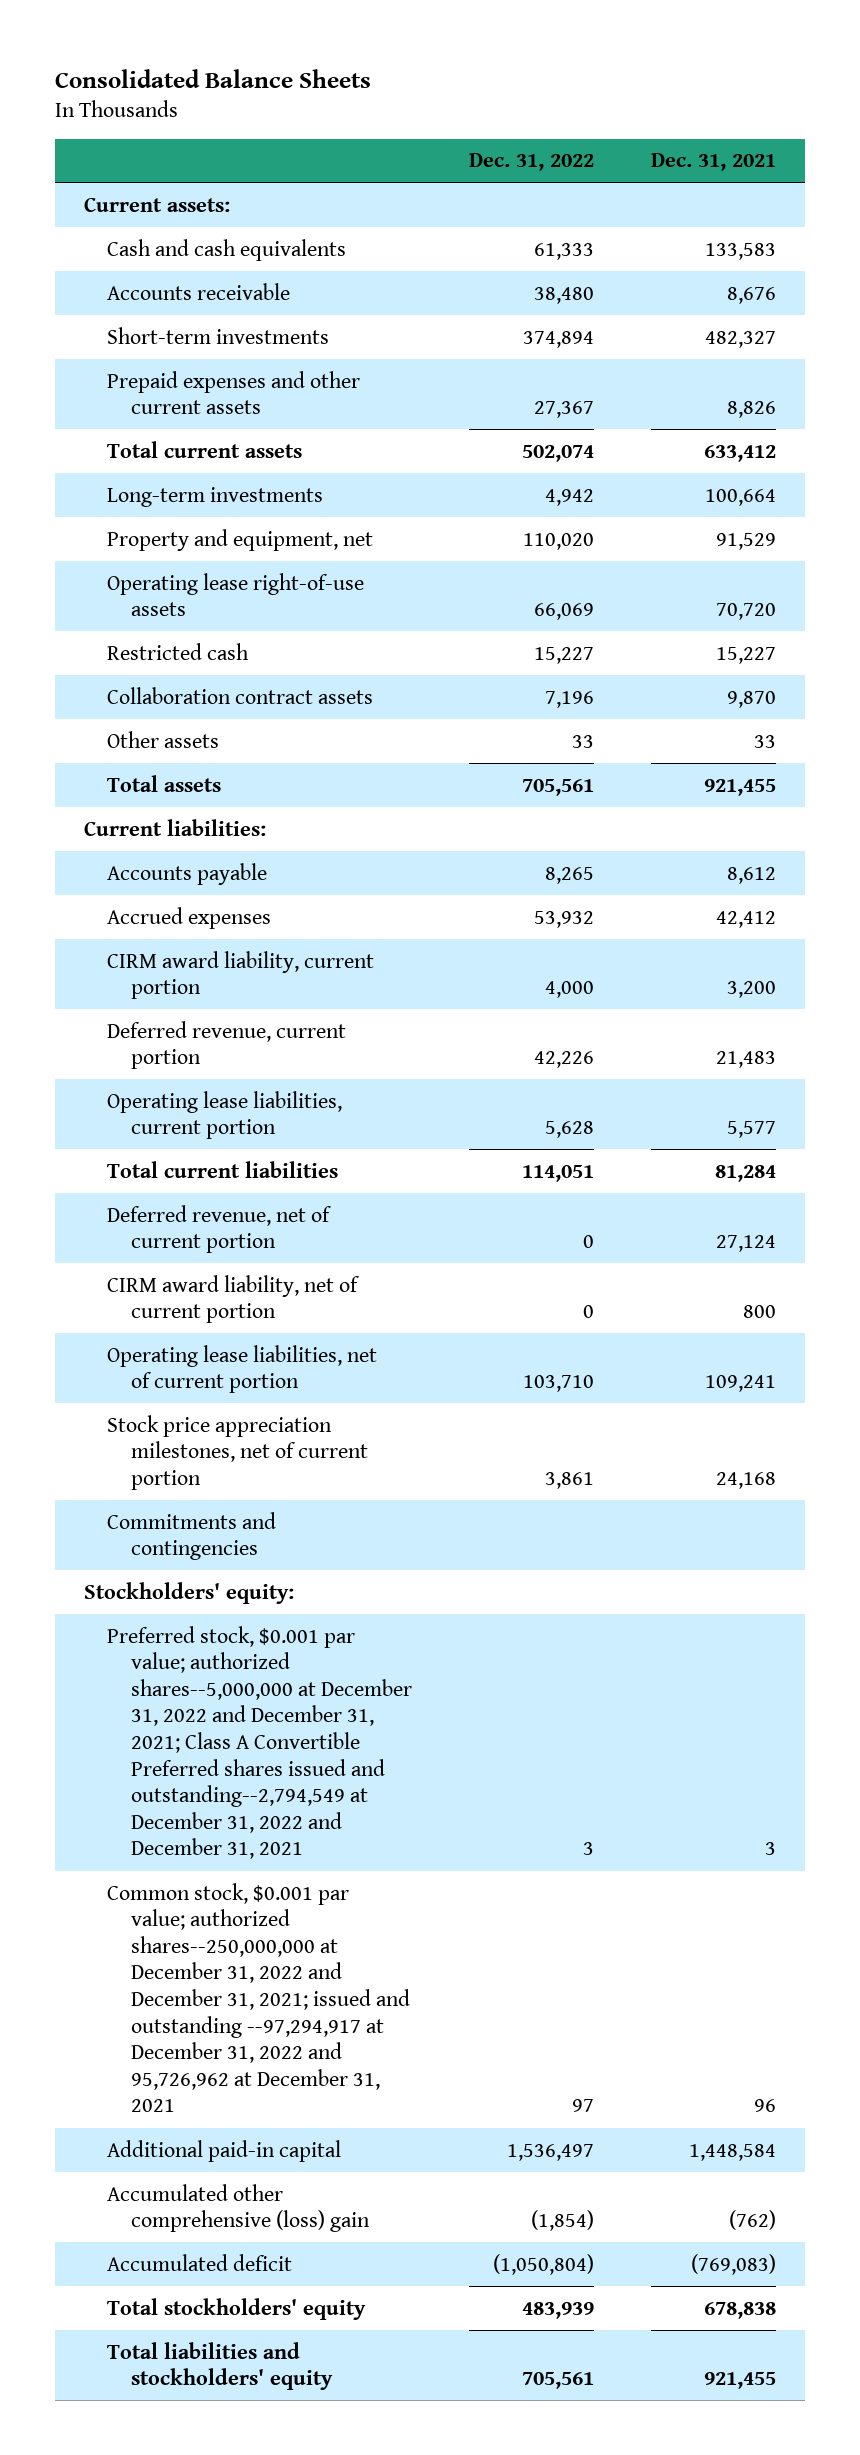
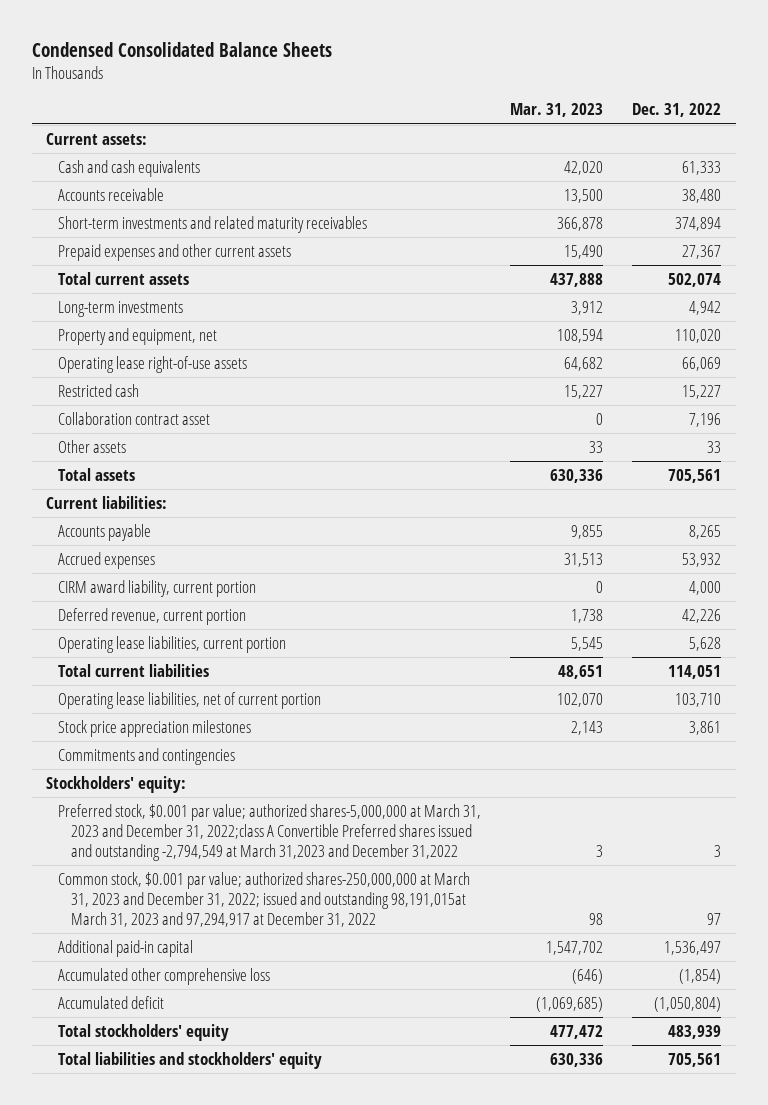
[54,69,371,89] Consolidated Balance Sheets -> [31,41,332,57] Condensed Consolidated Balance Sheets
[651,153,777,172] Dec. 31, 2021 -> none
none -> [510,103,604,118] Mar. 31, 2023
[107,326,330,344] Short-term investments -> [58,216,368,234] Short-term investments and related maturity receivables
[107,686,374,704] Collaboration contract assets -> [58,412,211,426] Collaboration contract asset
[107,1204,333,1254] Deferred revenue, net of current portion -> none
[107,1274,361,1324] CIRM award liability, net of current portion -> none
[107,1414,368,1490] Stock price appreciation milestones, net of current portion -> [58,720,252,738] Stock price appreciation milestones
[107,1625,412,1860] Preferred stock, $0.001 par value; authorized shares--5,000,000 at December 31, 2022 and December 31, 2021; Class A Convertible Preferred shares issued and outstanding--2,794,549 at December 31, 2022 and December 31, 2021 -> [58,804,482,861] Preferred stock, $0.001 par value; authorized shares-5,000,000 at March 31, 2023 and December 31, 2022;class A Convertible Preferred shares issued and outstanding -2,794,549 at March 31,2023 and December 31,2022
[107,1882,410,2113] Common stock, $0.001 par value; authorized shares--250,000,000 at December 31, 2022 and December 31, 2021; issued and outstanding --97,294,917 at December 31, 2022 and 95,726,962 at December 31, 2021 -> [58,872,471,927] Common stock, $0.001 par value; authorized shares-250,000,000 at March 31, 2023 and December 31, 2022; issued and outstanding 98,191,015at March 31, 2023 and 97,294,917 at December 31, 2022
[107,2183,370,2233] Accumulated other comprehensive (loss) gain -> [58,968,271,986] Accumulated other comprehensive loss

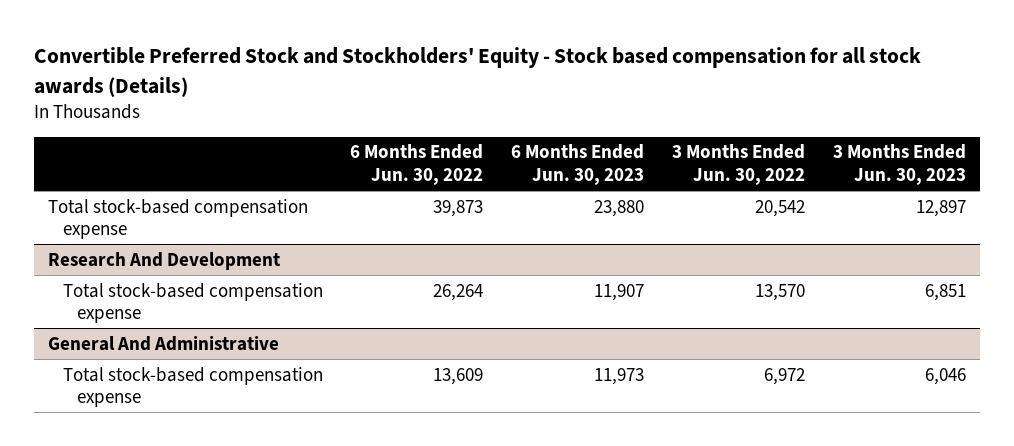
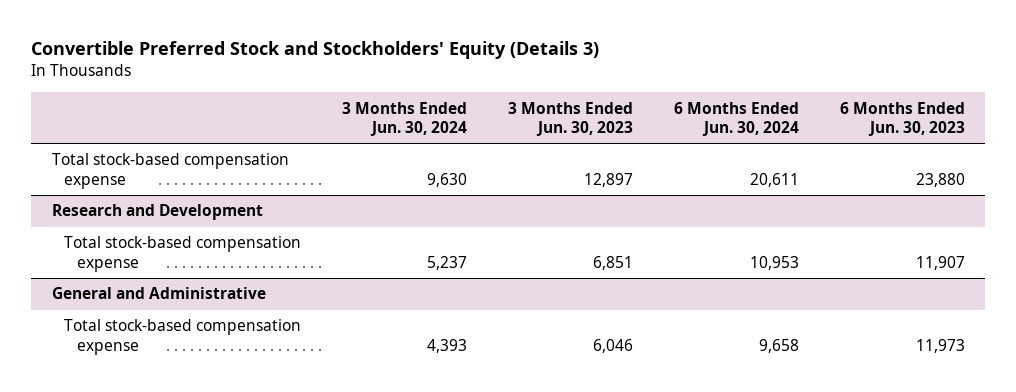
[34,47,922,97] Convertible Preferred Stock and Stockholders' Equity - Stock based compensation for all stock awards (Details) -> [31,41,600,60] Convertible Preferred Stock and Stockholders' Equity (Details 3)
[350,144,484,185] 6 Months Ended Jun. 30, 2022 -> none
[672,144,806,185] 3 Months Ended Jun. 30, 2022 -> none
none -> [342,101,468,137] 3 Months Ended Jun. 30, 2024
none -> [674,101,800,137] 6 Months Ended Jun. 30, 2024
[48,251,281,270] Research And Development -> [51,204,263,221] Research and Development
[48,335,280,351] General And Administrative -> [51,287,266,300] General and Administrative

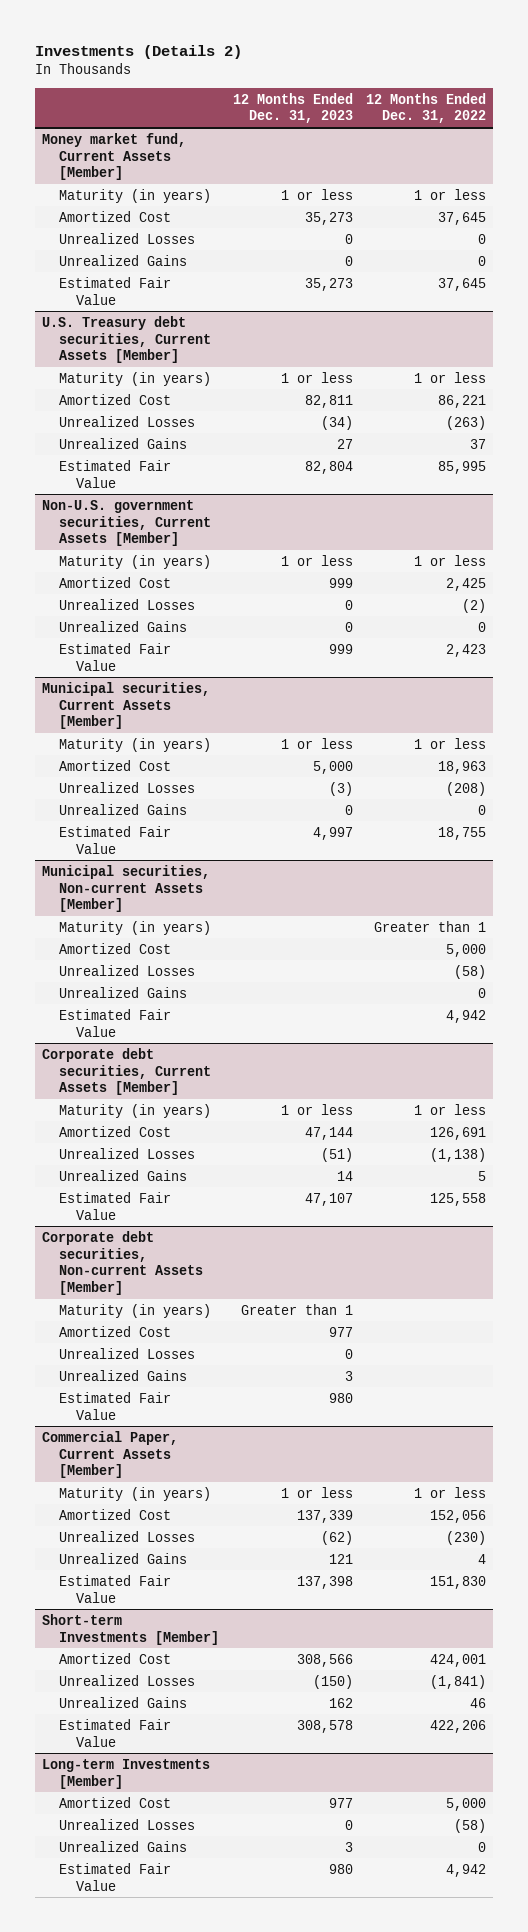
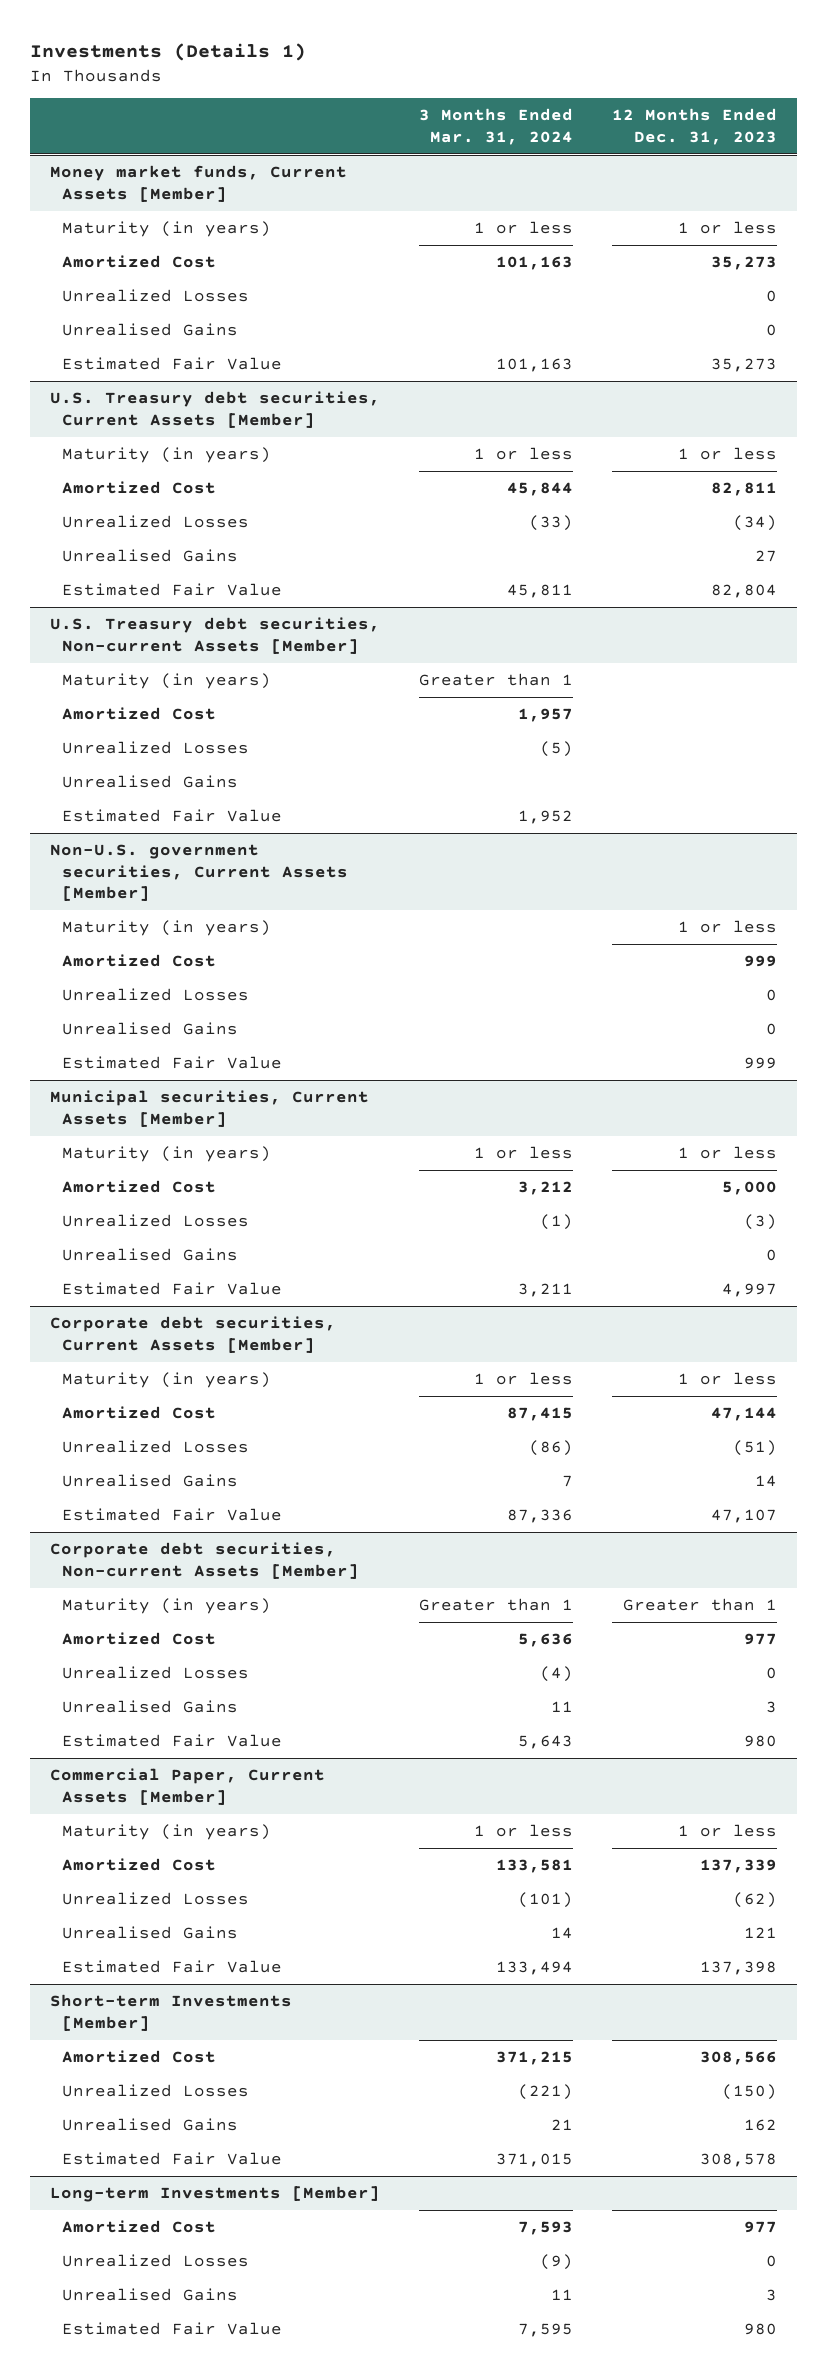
[34,44,242,59] Investments (Details 2) -> [29,42,306,61] Investments (Details 1)
[366,92,487,124] 12 Months Ended Dec. 31, 2022 -> none
none -> [418,108,573,145] 3 Months Ended Mar. 31, 2024
[41,132,186,181] Money market fund, Current Assets [Member] -> [49,165,347,202] Money market funds, Current Assets [Member]
[58,254,187,266] Unrealized Gains -> [62,323,239,337] Unrealised Gains
[58,437,187,449] Unrealized Gains -> [62,549,239,563] Unrealised Gains
none -> [49,617,380,654] U.S. Treasury debt securities, Non-current Assets [Member]
none -> [62,673,272,690] Maturity (in years)
none -> [62,707,217,721] Amortized Cost
none -> [62,741,250,755] Unrealized Losses
none -> [62,775,239,789] Unrealised Gains
none -> [62,809,283,823] Estimated Fair Value
[58,620,187,632] Unrealized Gains -> [62,1022,239,1036] Unrealised Gains
[58,803,187,815] Unrealized Gains -> [62,1248,239,1262] Unrealised Gains
[41,864,210,913] Municipal securities, Non-current Assets [Member] -> none
[58,920,211,935] Maturity (in years) -> none
[58,942,171,954] Amortized Cost -> none
[58,964,195,976] Unrealized Losses -> none
[58,986,187,998] Unrealized Gains -> none
[58,1008,171,1037] Estimated Fair Value -> none
[58,1169,187,1181] Unrealized Gains -> [62,1474,239,1488] Unrealised Gains
[58,1369,187,1381] Unrealized Gains -> [62,1700,239,1714] Unrealised Gains
[58,1552,187,1564] Unrealized Gains -> [62,1926,239,1940] Unrealised Gains
[58,1696,187,1708] Unrealized Gains -> [62,2118,239,2132] Unrealised Gains
[58,1840,187,1852] Unrealized Gains -> [62,2288,239,2302] Unrealised Gains

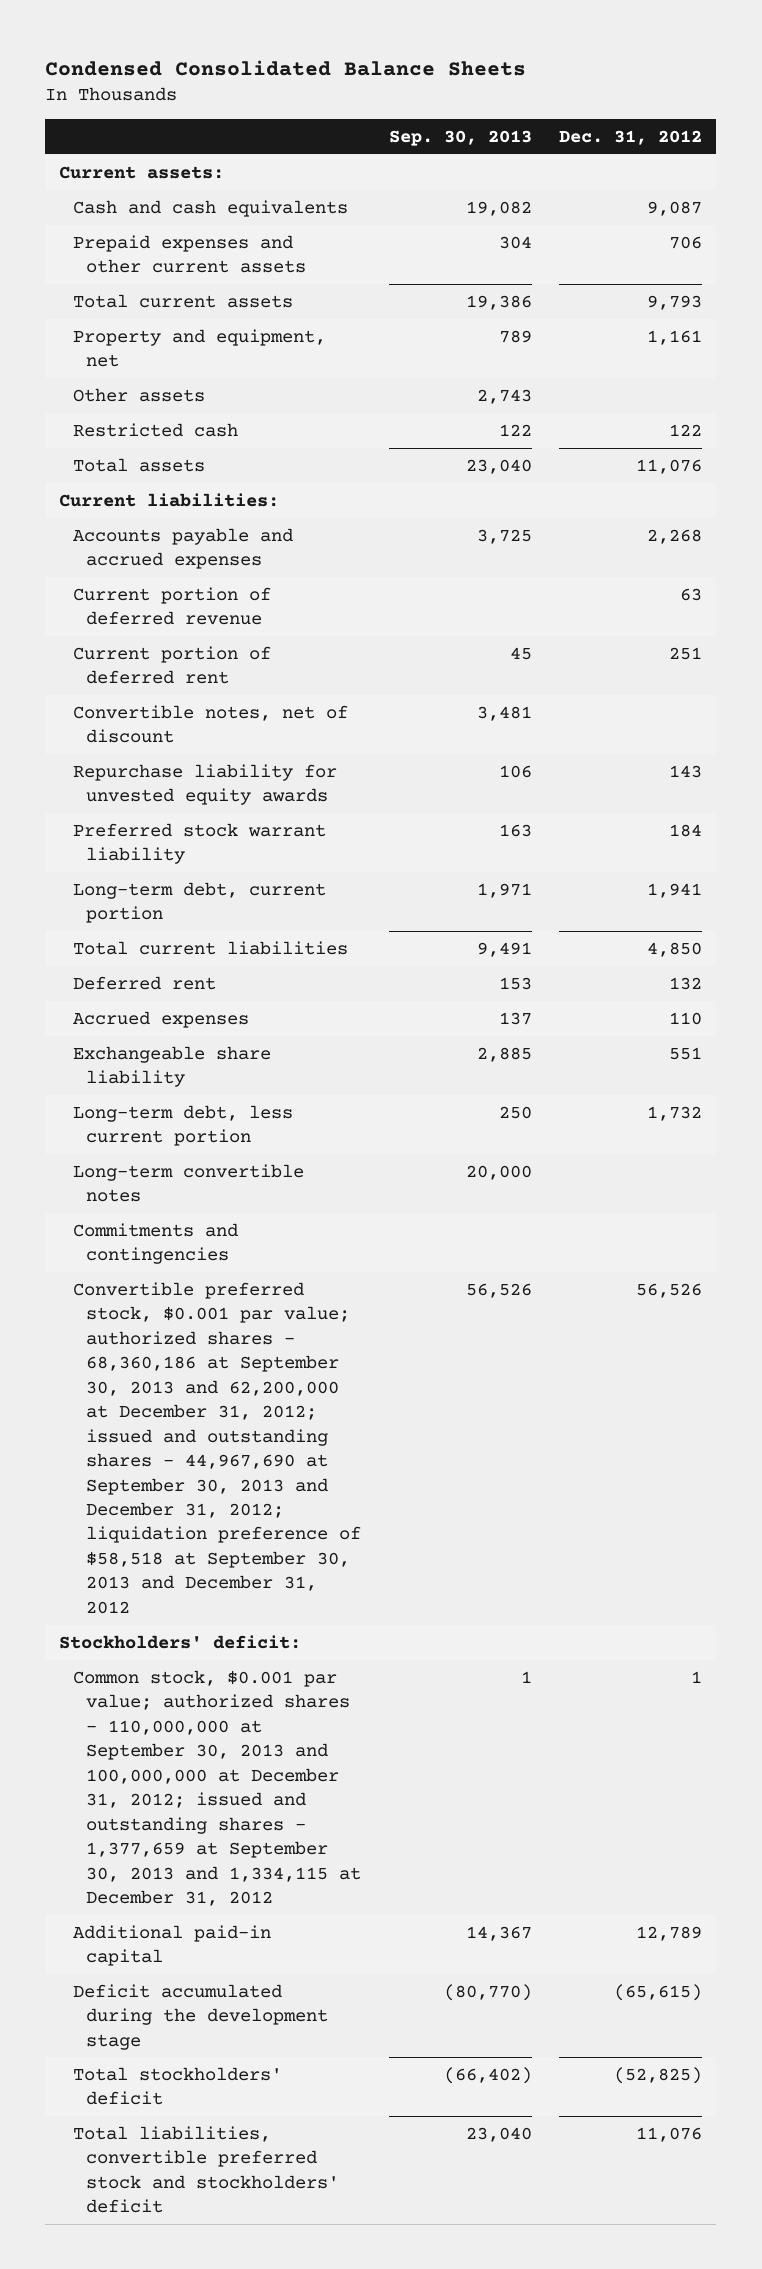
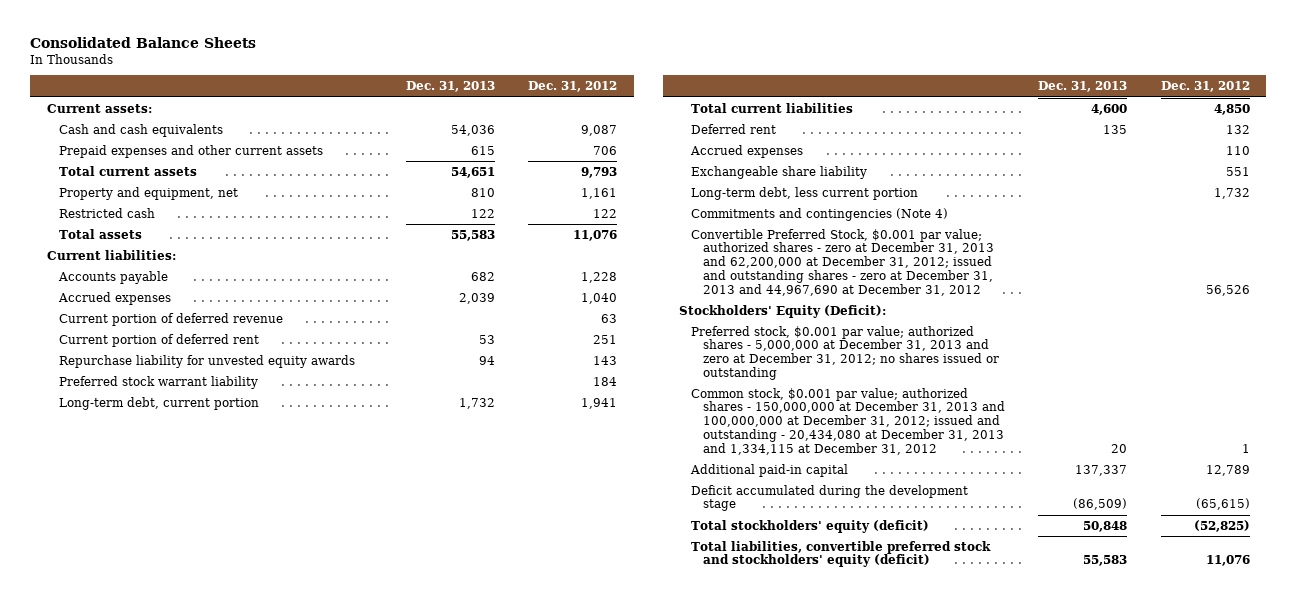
[45,59,527,76] Condensed Consolidated Balance Sheets -> [30,37,257,49] Consolidated Balance Sheets
[388,129,532,146] Sep. 30, 2013 -> none
none -> [405,81,495,93] Dec. 31, 2013
[72,387,205,402] Other assets -> none
[72,527,293,570] Accounts payable and accrued expenses -> none
none -> [57,270,168,284] Accounts payable
none -> [57,291,171,305] Accrued expenses
[72,704,348,744] Convertible notes, net of discount -> none
[72,1163,304,1203] Long-term convertible notes -> none
[72,1222,238,1265] Commitments and contingencies -> [691,207,949,221] Commitments and contingencies (Note 4)
[72,1281,361,1614] Convertible preferred stock, $0.001 par value; authorized shares - 68,360,186 at September 30, 2013 and 62,200,000 at December 31, 2012; issued and outstanding shares - 44,967,690 at September 30, 2013 and December 31, 2012; liquidation preference of $58,518 at September 30, 2013 and December 31, 2012 -> [691,228,995,296] Convertible Preferred Stock, $0.001 par value; authorized shares - zero at December 31, 2013 and 62,200,000 at December 31, 2012; issued and outstanding shares - zero at December 31, 2013 and 44,967,690 at December 31, 2012
[59,1634,302,1649] Stockholders' deficit: -> [679,304,887,318] Stockholders' Equity (Deficit):
none -> [691,325,1000,380] Preferred stock, $0.001 par value; authorized shares - 5,000,000 at December 31, 2013 and zero at December 31, 2012; no shares issued or outstanding
[72,1669,361,1907] Common stock, $0.001 par value; authorized shares - 110,000,000 at September 30, 2013 and 100,000,000 at December 31, 2012; issued and outstanding shares - 1,377,659 at September 30, 2013 and 1,334,115 at December 31, 2012 -> [691,387,1006,455] Common stock, $0.001 par value; authorized shares - 150,000,000 at December 31, 2013 and 100,000,000 at December 31, 2012; issued and outstanding - 20,434,080 at December 31, 2013 and 1,334,115 at December 31, 2012
[72,2066,282,2106] Total stockholders' deficit -> [691,519,930,533] Total stockholders' equity (deficit)
[72,2125,339,2214] Total liabilities, convertible preferred stock and stockholders' deficit -> [691,540,992,568] Total liabilities, convertible preferred stock and stockholders' equity (deficit)

